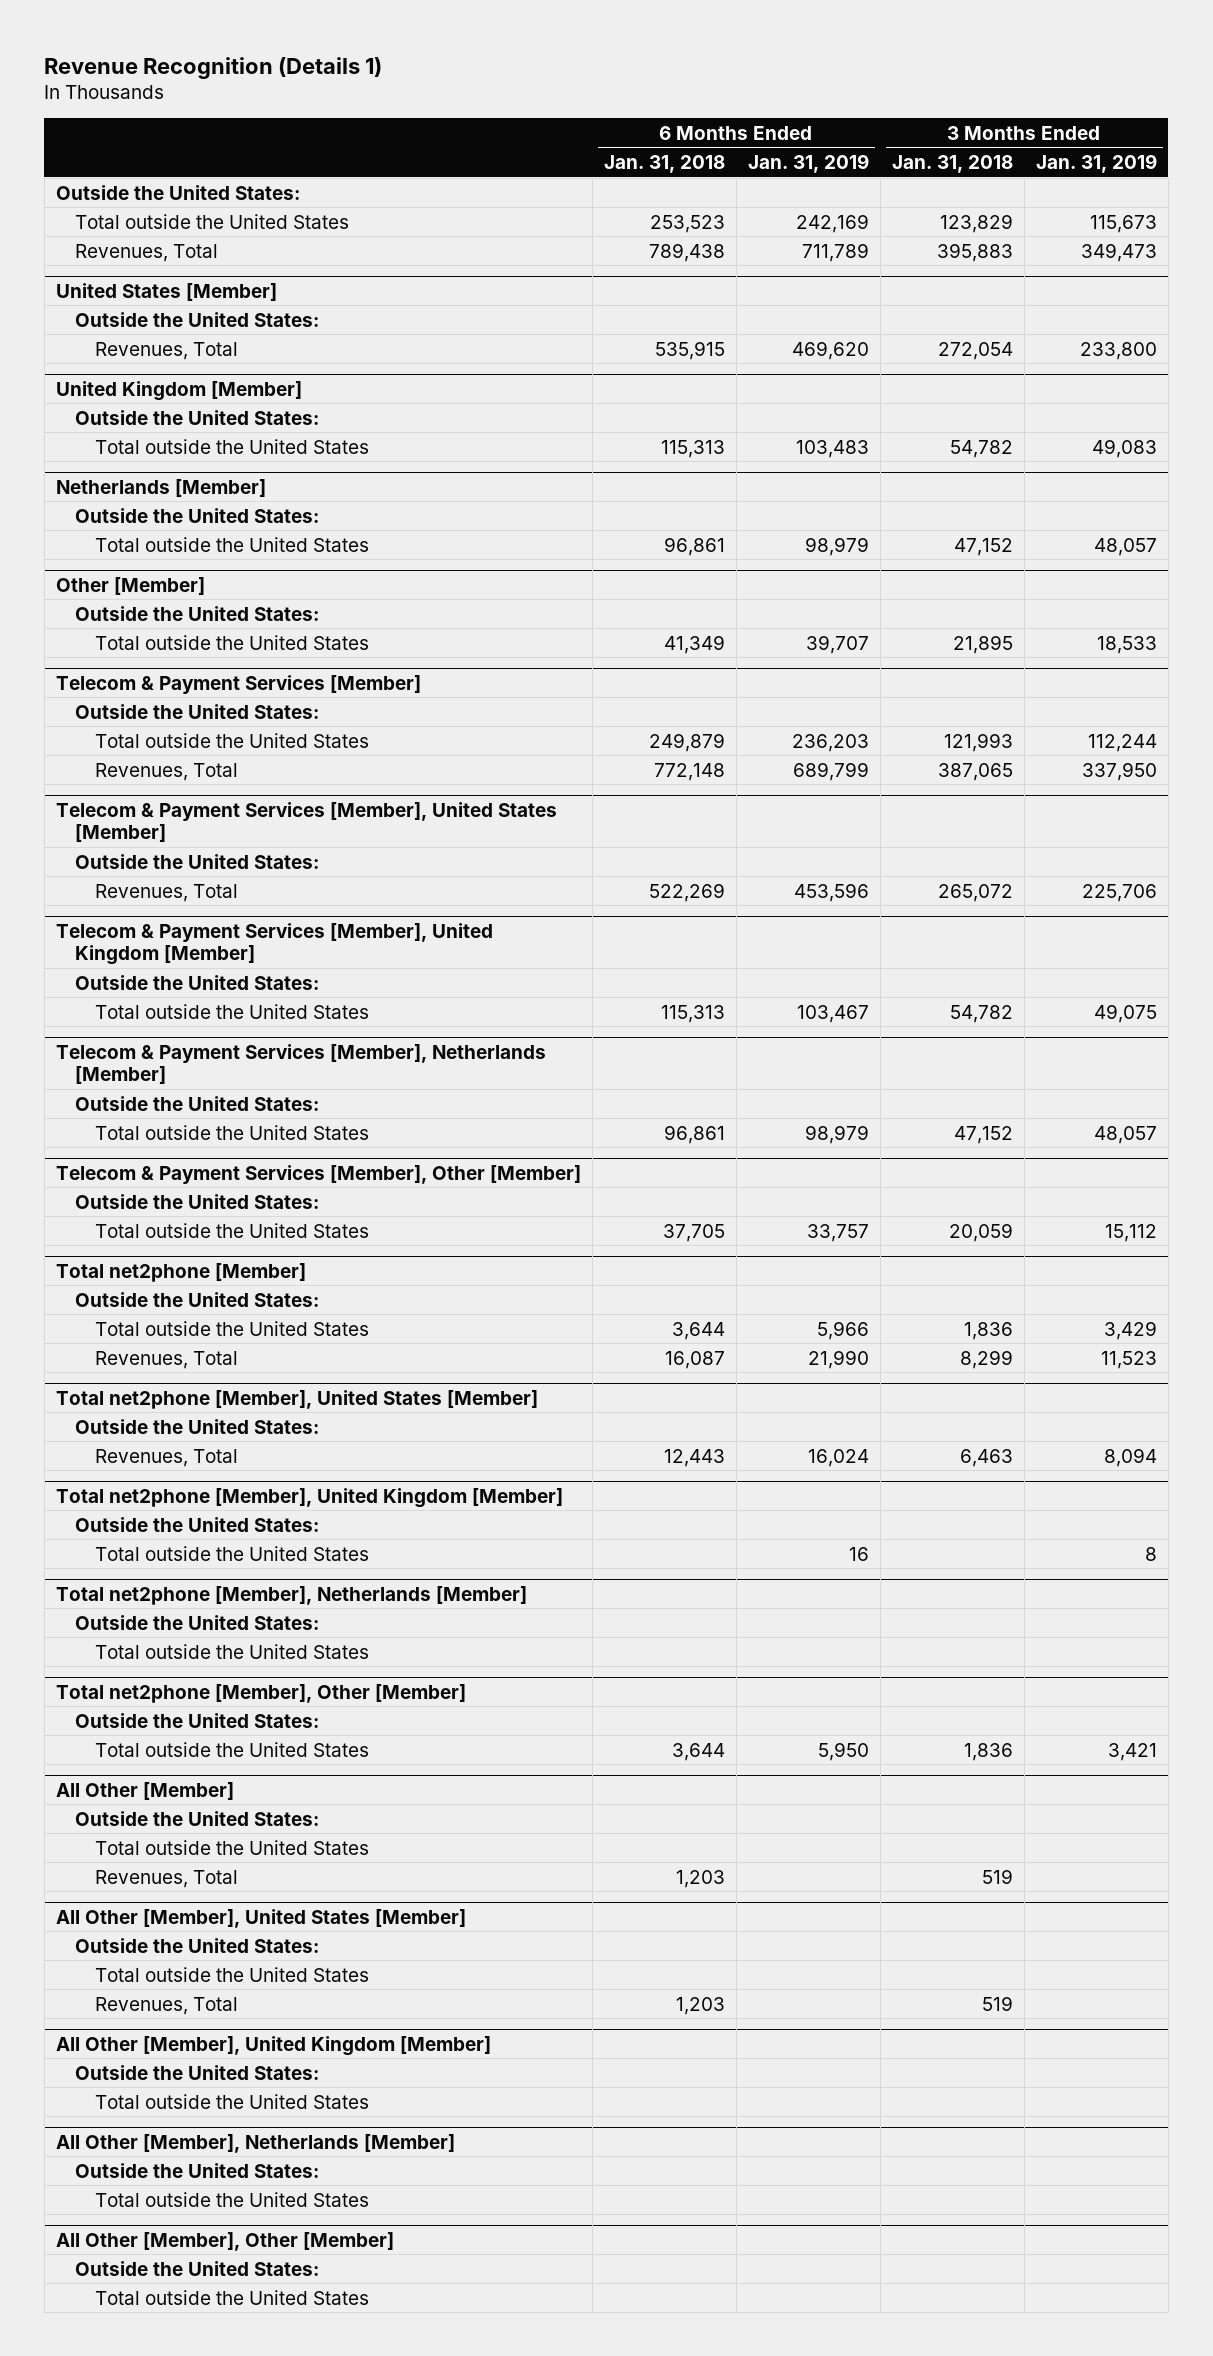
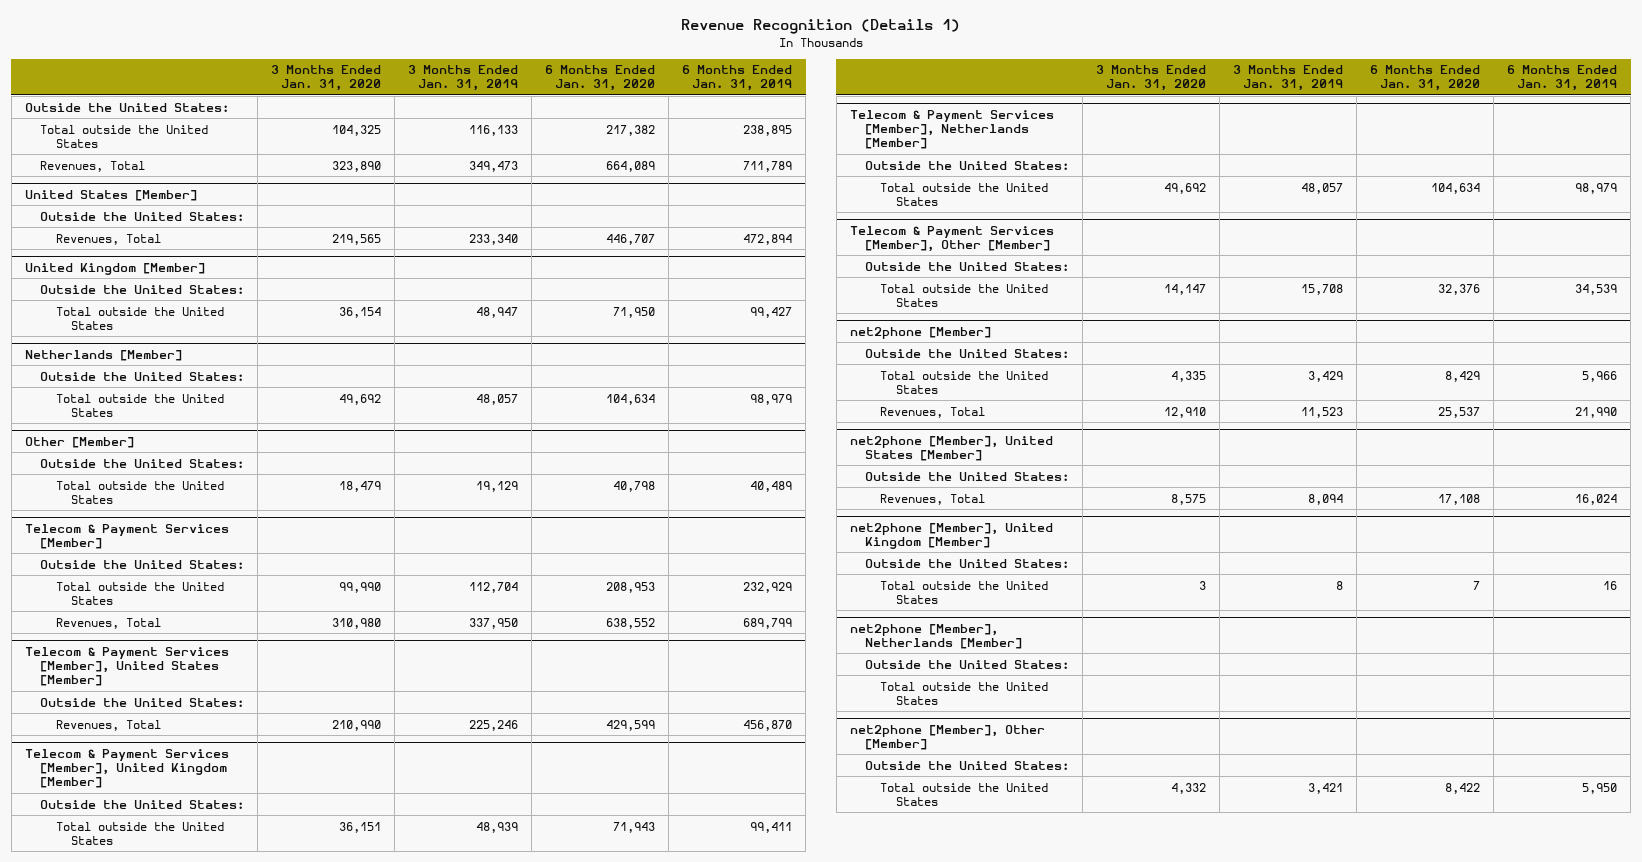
[603,155,725,174] Jan. 31, 2018 -> none
[891,155,1013,174] Jan. 31, 2018 -> none
none -> [271,65,382,92] 3 Months Ended Jan. 31, 2020
none -> [545,65,656,92] 6 Months Ended Jan. 31, 2020
[795,213,869,233] 242,169 -> [743,124,793,136] 238,895
[1089,214,1157,233] 115,673 -> [469,124,519,136] 116,133
[791,340,869,360] 469,620 -> [743,233,793,245] 472,894
[1079,341,1157,360] 233,800 -> [469,233,519,245] 233,340
[795,439,869,458] 103,483 -> [750,306,793,318] 99,427
[1091,438,1157,458] 49,083 -> [476,306,519,318] 48,947
[805,634,869,654] 39,707 -> [750,480,793,492] 40,489
[1096,635,1157,654] 18,533 -> [476,480,519,492] 19,129
[791,733,869,752] 236,203 -> [743,581,793,593] 232,929
[1087,733,1157,752] 112,244 -> [469,581,519,593] 112,704
[793,882,869,902] 453,596 -> [743,719,793,731] 456,870
[1081,883,1157,902] 225,706 -> [469,719,519,731] 225,246
[796,1004,869,1023] 103,467 -> [750,821,793,833] 99,411
[1093,1003,1157,1023] 49,075 -> [476,821,519,833] 48,939
[806,1223,869,1242] 33,757 -> [1575,283,1618,295] 34,539
[1104,1223,1157,1242] 15,112 -> [1301,283,1344,295] 15,708
[55,1262,306,1282] Total net2phone [Member] -> [849,326,991,339] net2phone [Member]
[55,1389,538,1409] Total net2phone [Member], United States [Member] -> [849,435,1053,461] net2phone [Member], United States [Member]
[55,1487,563,1508] Total net2phone [Member], United Kingdom [Member] -> [849,522,1053,549] net2phone [Member], United Kingdom [Member]
[55,1585,527,1605] Total net2phone [Member], Netherlands [Member] -> [849,623,1022,649] net2phone [Member], Netherlands [Member]
[55,1683,466,1703] Total net2phone [Member], Other [Member] -> [849,724,1045,750] net2phone [Member], Other [Member]
[55,1781,234,1800] All Other [Member] -> none
[75,1810,320,1826] Outside the United States: -> none
[94,1839,369,1855] Total outside the United States -> none
[94,1869,238,1888] Revenues, Total -> none
[55,1908,466,1928] All Other [Member], United States [Member] -> none
[75,1937,320,1953] Outside the United States: -> none
[94,1966,369,1982] Total outside the United States -> none
[94,1996,238,2015] Revenues, Total -> none
[55,2035,491,2056] All Other [Member], United Kingdom [Member] -> none
[75,2064,320,2080] Outside the United States: -> none
[94,2093,369,2109] Total outside the United States -> none
[55,2133,455,2153] All Other [Member], Netherlands [Member] -> none
[75,2162,320,2178] Outside the United States: -> none
[94,2191,369,2207] Total outside the United States -> none
[55,2231,394,2251] All Other [Member], Other [Member] -> none
[75,2260,320,2276] Outside the United States: -> none
[94,2289,369,2305] Total outside the United States -> none

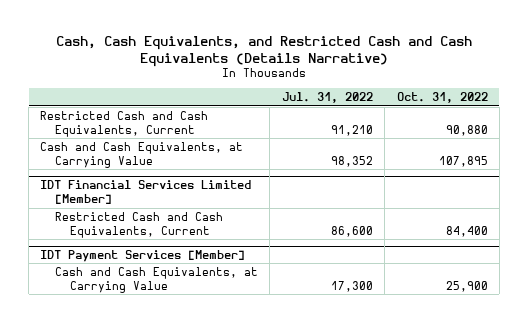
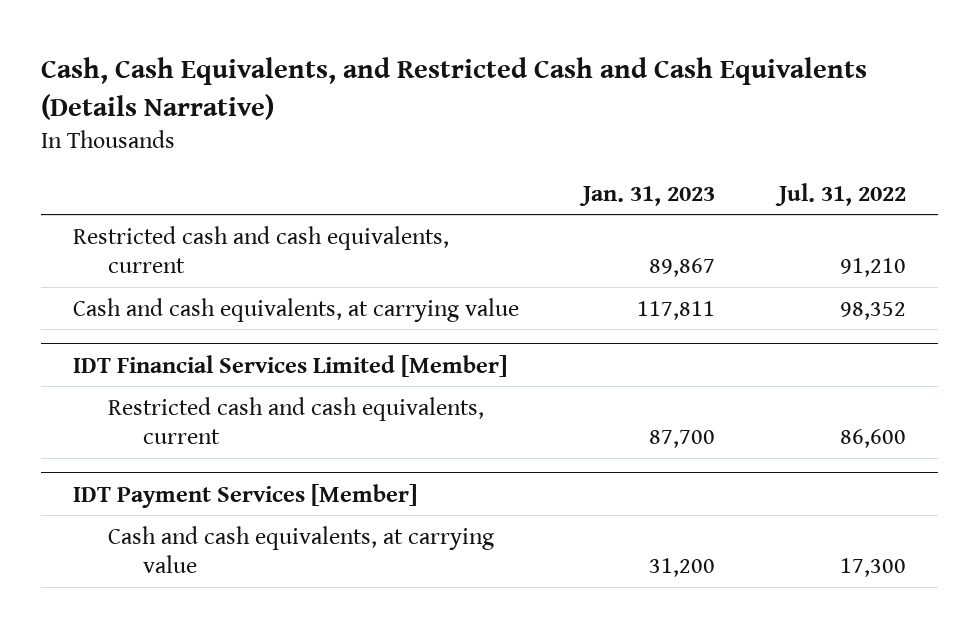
[396,92,488,104] Oct. 31, 2022 -> none
none -> [579,185,716,206] Jan. 31, 2023
[40,110,209,137] Restricted Cash and Cash Equivalents, Current -> [72,225,449,274] Restricted cash and cash equivalents, current
[40,141,244,168] Cash and Cash Equivalents, at Carrying Value -> [72,297,519,322] Cash and cash equivalents, at carrying value
[55,211,224,238] Restricted Cash and Cash Equivalents, Current -> [107,396,484,445] Restricted cash and cash equivalents, current
[55,266,259,293] Cash and Cash Equivalents, at Carrying Value -> [107,525,494,574] Cash and cash equivalents, at carrying value

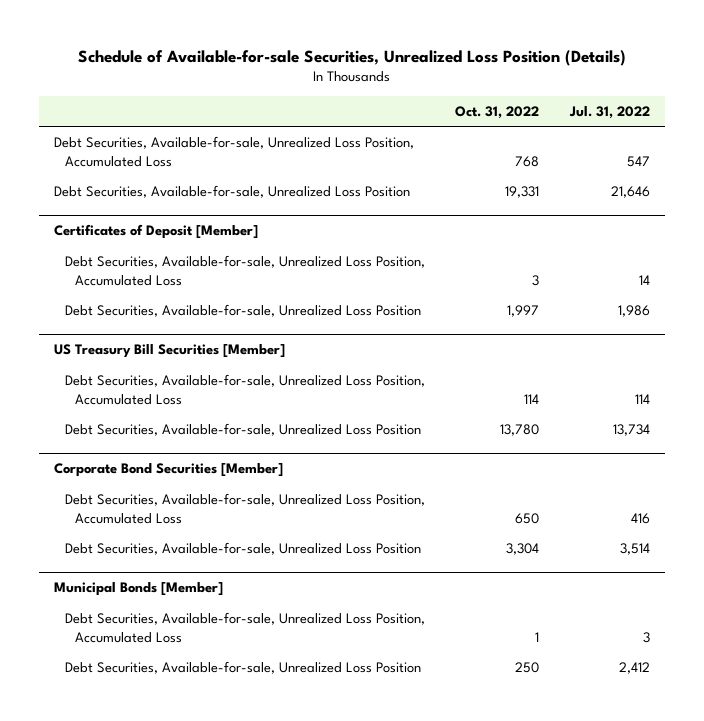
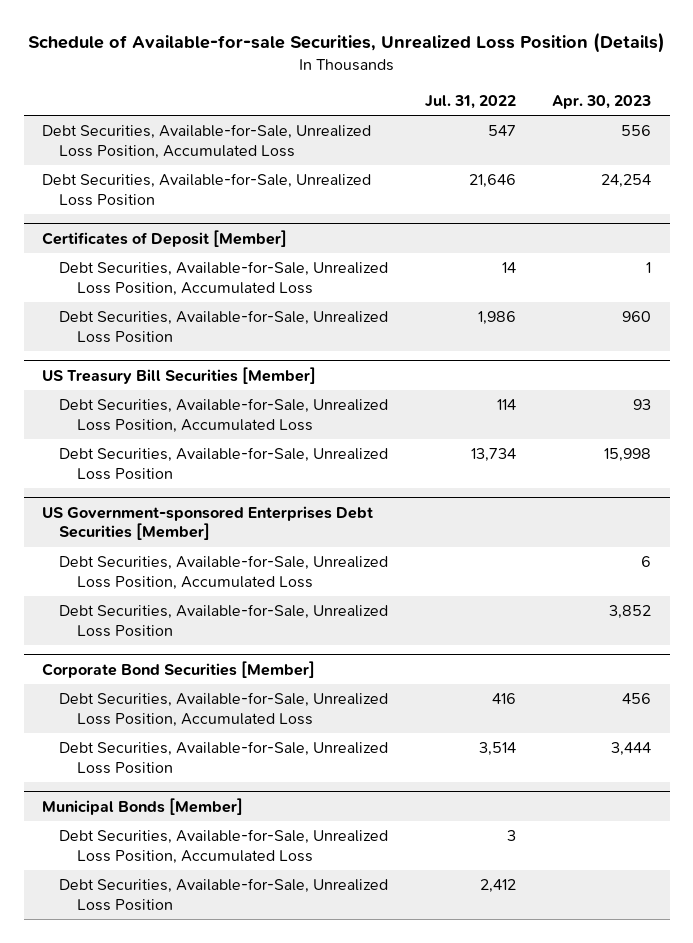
[455,105,540,119] Oct. 31, 2022 -> none
none -> [552,94,652,109] Apr. 30, 2023
[54,135,415,167] Debt Securities, Available-for-sale, Unrealized Loss Position, Accumulated Loss -> [42,124,372,159] Debt Securities, Available-for-Sale, Unrealized Loss Position, Accumulated Loss
[54,184,411,198] Debt Securities, Available-for-sale, Unrealized Loss Position -> [42,173,372,206] Debt Securities, Available-for-Sale, Unrealized Loss Position
[64,254,425,286] Debt Securities, Available-for-sale, Unrealized Loss Position, Accumulated Loss -> [59,261,389,296] Debt Securities, Available-for-Sale, Unrealized Loss Position, Accumulated Loss
[64,303,421,317] Debt Securities, Available-for-sale, Unrealized Loss Position -> [59,310,389,343] Debt Securities, Available-for-Sale, Unrealized Loss Position
[64,373,425,405] Debt Securities, Available-for-sale, Unrealized Loss Position, Accumulated Loss -> [59,398,389,433] Debt Securities, Available-for-Sale, Unrealized Loss Position, Accumulated Loss
[64,422,421,436] Debt Securities, Available-for-sale, Unrealized Loss Position -> [59,447,389,480] Debt Securities, Available-for-Sale, Unrealized Loss Position
none -> [42,505,374,541] US Government-sponsored Enterprises Debt Securities [Member]
none -> [59,555,389,590] Debt Securities, Available-for-Sale, Unrealized Loss Position, Accumulated Loss
none -> [59,604,389,637] Debt Securities, Available-for-Sale, Unrealized Loss Position
[64,492,425,524] Debt Securities, Available-for-sale, Unrealized Loss Position, Accumulated Loss -> [59,692,389,727] Debt Securities, Available-for-Sale, Unrealized Loss Position, Accumulated Loss
[64,541,421,555] Debt Securities, Available-for-sale, Unrealized Loss Position -> [59,741,389,774] Debt Securities, Available-for-Sale, Unrealized Loss Position
[64,611,425,643] Debt Securities, Available-for-sale, Unrealized Loss Position, Accumulated Loss -> [59,829,389,864] Debt Securities, Available-for-Sale, Unrealized Loss Position, Accumulated Loss
[64,660,421,674] Debt Securities, Available-for-sale, Unrealized Loss Position -> [59,878,389,911] Debt Securities, Available-for-Sale, Unrealized Loss Position

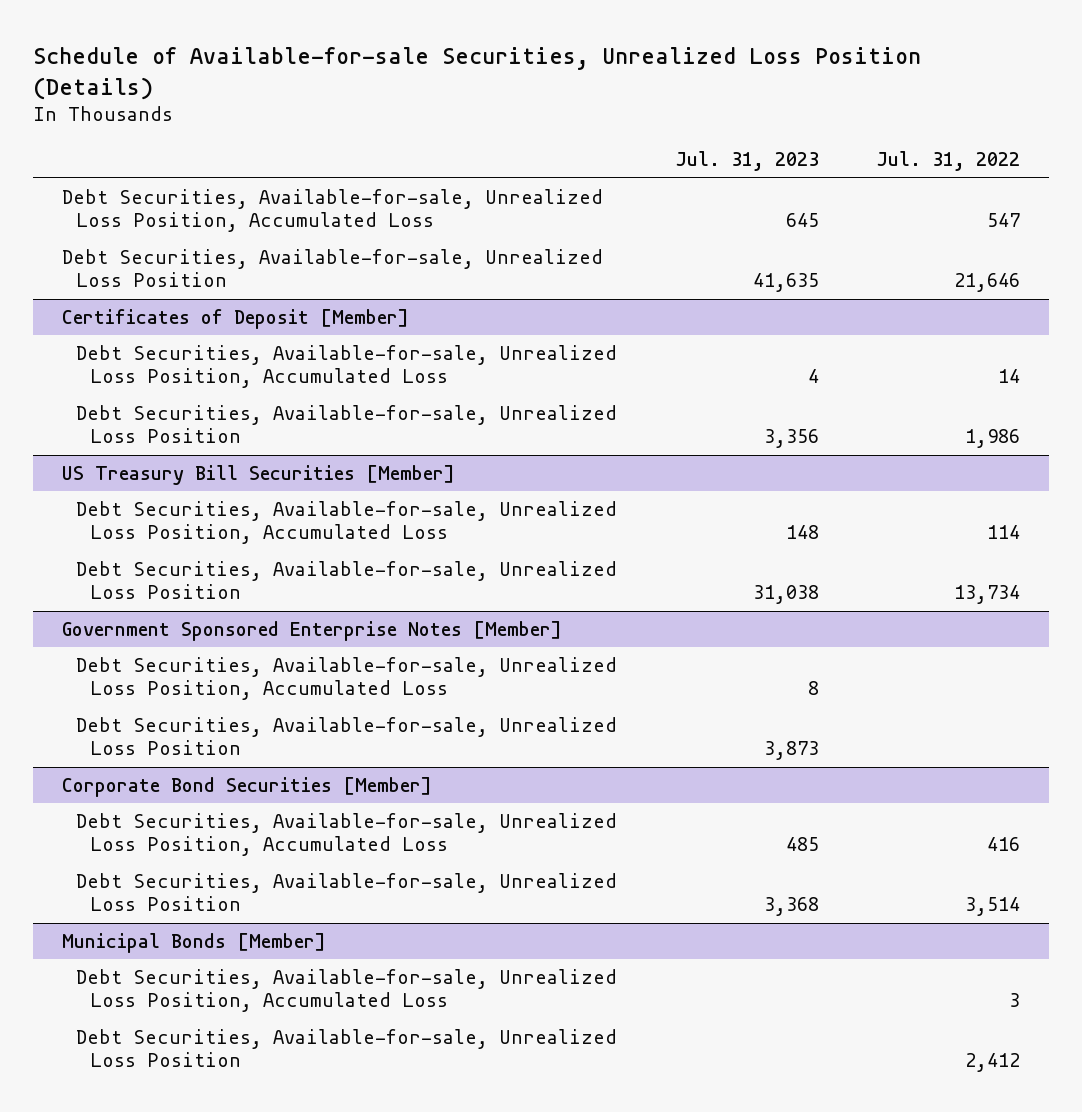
[552,94,652,109] Apr. 30, 2023 -> none
none -> [674,151,819,172] Jul. 31, 2023
[42,124,372,159] Debt Securities, Available-for-Sale, Unrealized Loss Position, Accumulated Loss -> [61,189,603,233] Debt Securities, Available-for-sale, Unrealized Loss Position, Accumulated Loss
[42,173,372,206] Debt Securities, Available-for-Sale, Unrealized Loss Position -> [61,249,603,288] Debt Securities, Available-for-sale, Unrealized Loss Position
[59,261,389,296] Debt Securities, Available-for-Sale, Unrealized Loss Position, Accumulated Loss -> [75,345,617,389] Debt Securities, Available-for-sale, Unrealized Loss Position, Accumulated Loss
[59,310,389,343] Debt Securities, Available-for-Sale, Unrealized Loss Position -> [75,405,617,444] Debt Securities, Available-for-sale, Unrealized Loss Position
[42,505,374,541] US Government-sponsored Enterprises Debt Securities [Member] -> none
[59,398,389,433] Debt Securities, Available-for-Sale, Unrealized Loss Position, Accumulated Loss -> [75,501,617,545] Debt Securities, Available-for-sale, Unrealized Loss Position, Accumulated Loss
[59,447,389,480] Debt Securities, Available-for-Sale, Unrealized Loss Position -> [75,561,617,600] Debt Securities, Available-for-sale, Unrealized Loss Position
none -> [61,621,562,642] Government Sponsored Enterprise Notes [Member]
[59,555,389,590] Debt Securities, Available-for-Sale, Unrealized Loss Position, Accumulated Loss -> [75,657,617,701] Debt Securities, Available-for-sale, Unrealized Loss Position, Accumulated Loss
[59,604,389,637] Debt Securities, Available-for-Sale, Unrealized Loss Position -> [75,717,617,756] Debt Securities, Available-for-sale, Unrealized Loss Position
[59,692,389,727] Debt Securities, Available-for-Sale, Unrealized Loss Position, Accumulated Loss -> [75,813,617,857] Debt Securities, Available-for-sale, Unrealized Loss Position, Accumulated Loss
[59,741,389,774] Debt Securities, Available-for-Sale, Unrealized Loss Position -> [75,873,617,912] Debt Securities, Available-for-sale, Unrealized Loss Position
[59,829,389,864] Debt Securities, Available-for-Sale, Unrealized Loss Position, Accumulated Loss -> [75,969,617,1013] Debt Securities, Available-for-sale, Unrealized Loss Position, Accumulated Loss
[59,878,389,911] Debt Securities, Available-for-Sale, Unrealized Loss Position -> [75,1029,617,1068] Debt Securities, Available-for-sale, Unrealized Loss Position

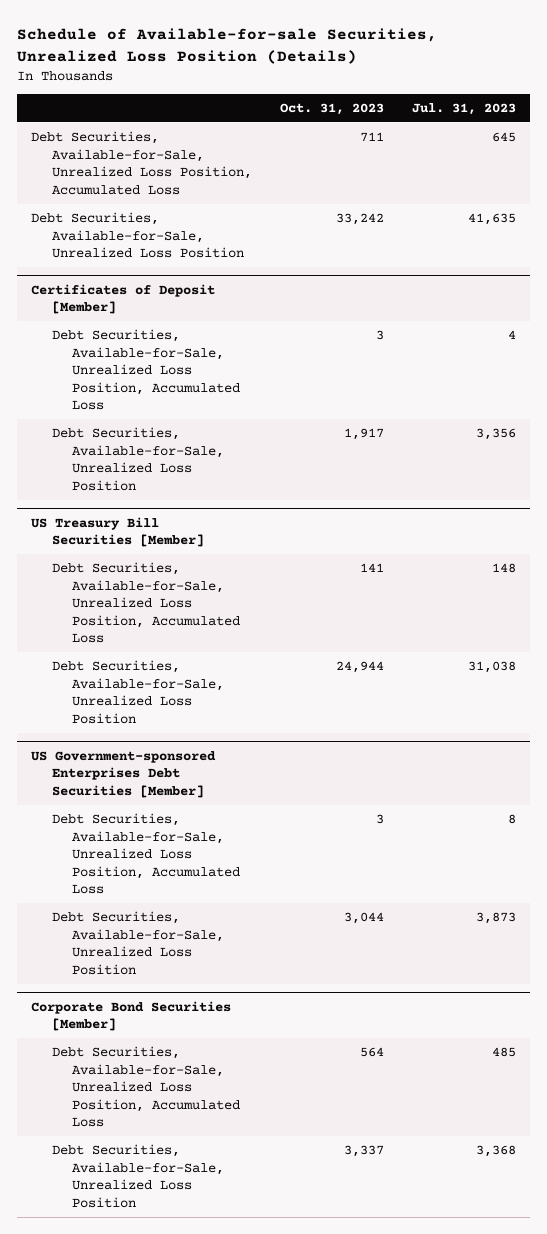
[876,151,1021,172] Jul. 31, 2022 -> none
none -> [279,102,384,115] Oct. 31, 2023
[61,189,603,233] Debt Securities, Available-for-sale, Unrealized Loss Position, Accumulated Loss -> [31,131,252,195] Debt Securities, Available-for-Sale, Unrealized Loss Position, Accumulated Loss
[61,249,603,288] Debt Securities, Available-for-sale, Unrealized Loss Position -> [31,212,244,259] Debt Securities, Available-for-Sale, Unrealized Loss Position
[75,345,617,389] Debt Securities, Available-for-sale, Unrealized Loss Position, Accumulated Loss -> [51,329,241,411] Debt Securities, Available-for-Sale, Unrealized Loss Position, Accumulated Loss
[75,405,617,444] Debt Securities, Available-for-sale, Unrealized Loss Position -> [51,427,225,491] Debt Securities, Available-for-Sale, Unrealized Loss Position
[61,621,562,642] Government Sponsored Enterprise Notes [Member] -> none
[75,501,617,545] Debt Securities, Available-for-sale, Unrealized Loss Position, Accumulated Loss -> [51,562,241,644] Debt Securities, Available-for-Sale, Unrealized Loss Position, Accumulated Loss
[75,561,617,600] Debt Securities, Available-for-sale, Unrealized Loss Position -> [51,660,225,724] Debt Securities, Available-for-Sale, Unrealized Loss Position
none -> [31,750,217,798] US Government-sponsored Enterprises Debt Securities [Member]
[75,657,617,701] Debt Securities, Available-for-sale, Unrealized Loss Position, Accumulated Loss -> [51,813,241,895] Debt Securities, Available-for-Sale, Unrealized Loss Position, Accumulated Loss
[75,717,617,756] Debt Securities, Available-for-sale, Unrealized Loss Position -> [51,911,225,975] Debt Securities, Available-for-Sale, Unrealized Loss Position
[61,933,326,954] Municipal Bonds [Member] -> none
[75,969,617,1013] Debt Securities, Available-for-sale, Unrealized Loss Position, Accumulated Loss -> none
[75,1029,617,1068] Debt Securities, Available-for-sale, Unrealized Loss Position -> none
[75,813,617,857] Debt Securities, Available-for-sale, Unrealized Loss Position, Accumulated Loss -> [51,1046,241,1128] Debt Securities, Available-for-Sale, Unrealized Loss Position, Accumulated Loss
[75,873,617,912] Debt Securities, Available-for-sale, Unrealized Loss Position -> [51,1144,225,1208] Debt Securities, Available-for-Sale, Unrealized Loss Position

